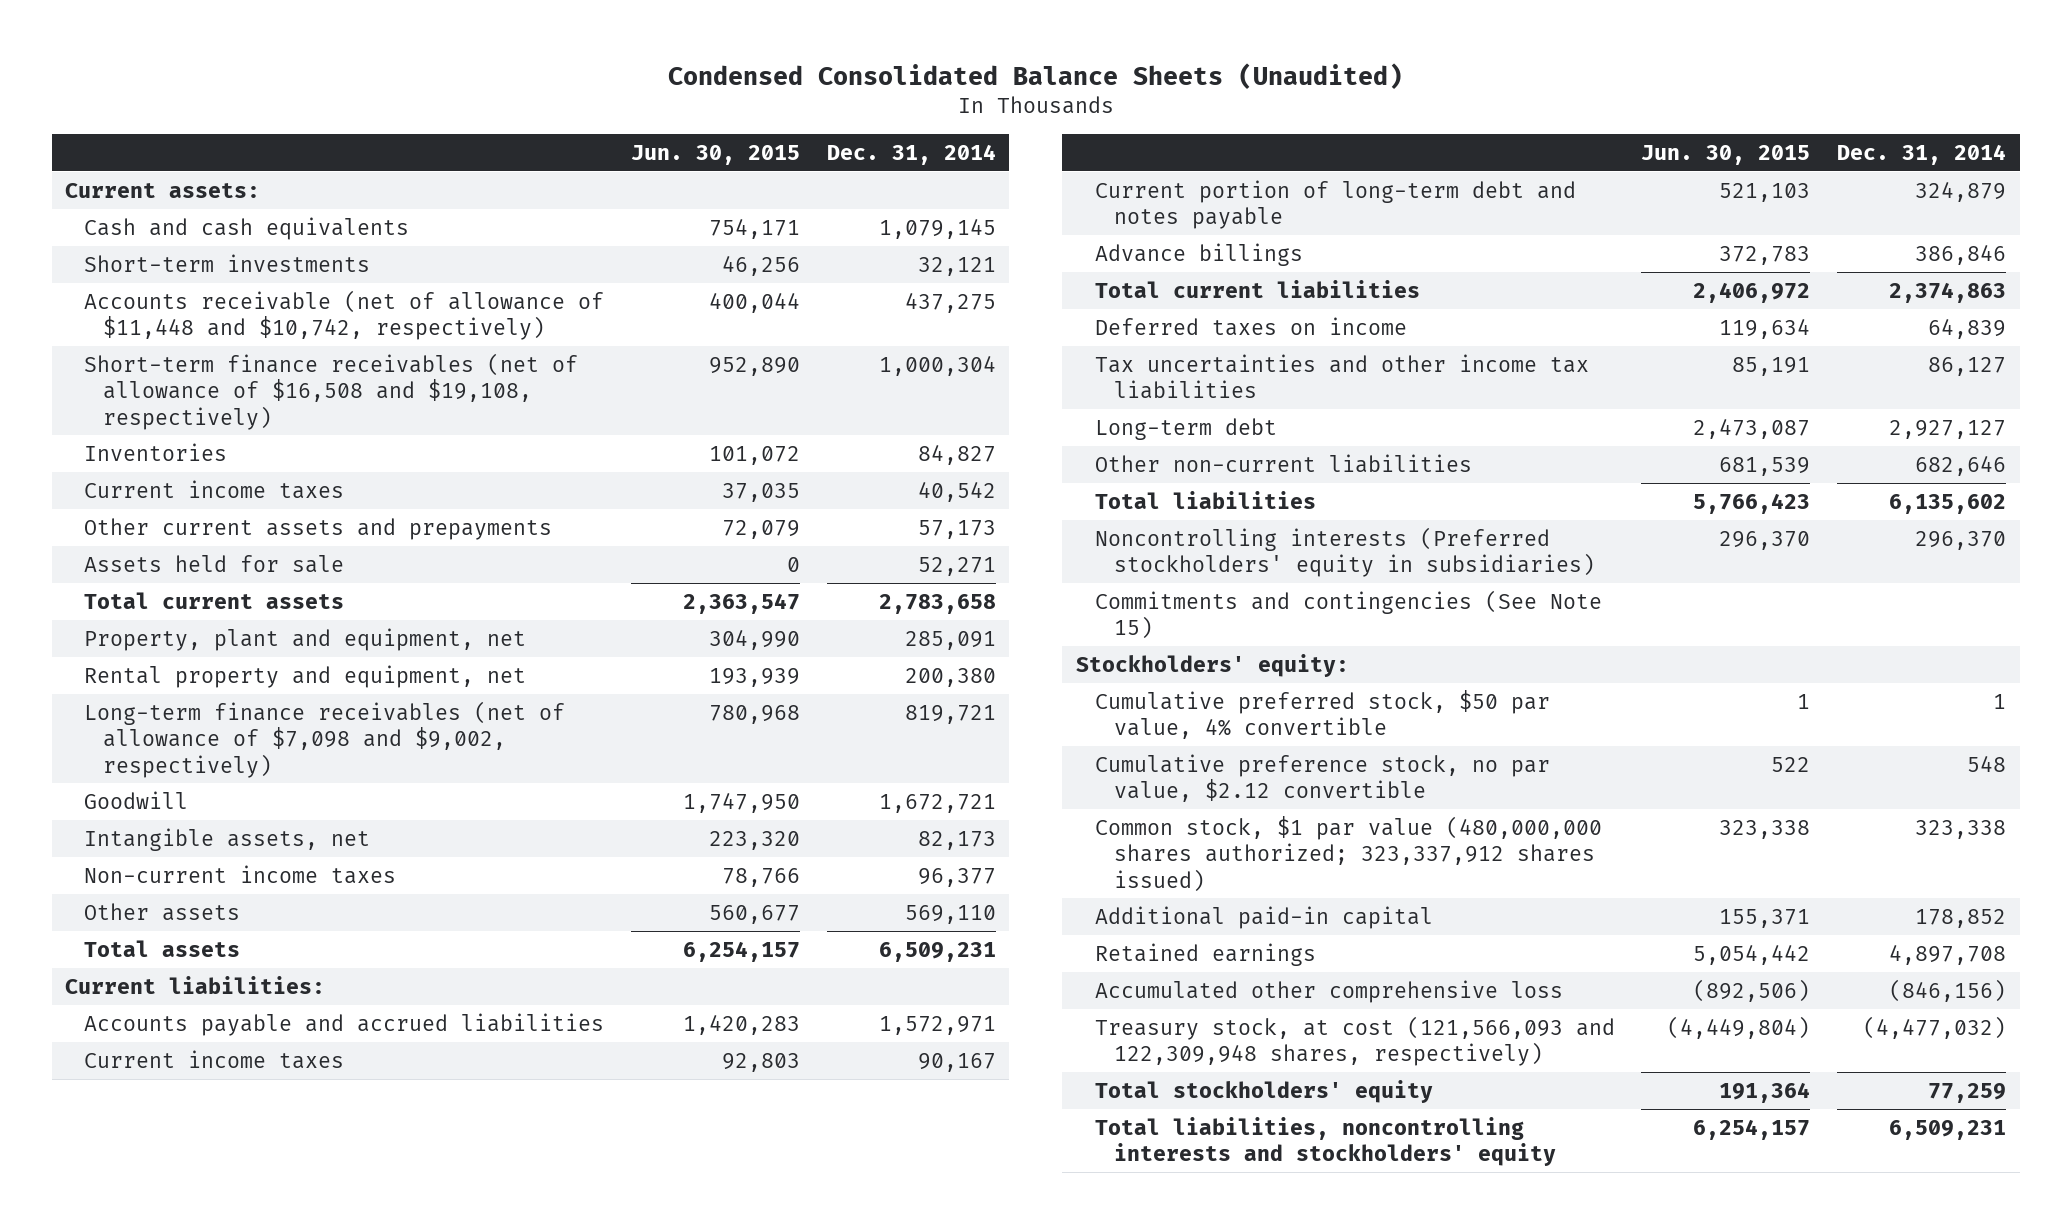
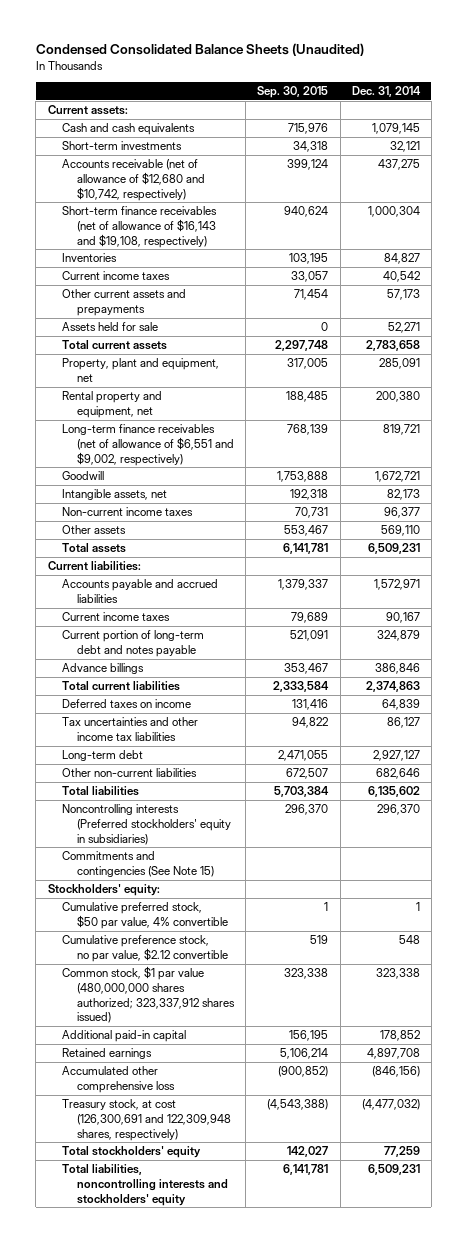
[630,145,800,166] Jun. 30, 2015 -> none
none -> [257,85,329,98] Sep. 30, 2015
[84,289,605,341] Accounts receivable (net of allowance of $11,448 and $10,742, respectively) -> [62,159,206,201] Accounts receivable (net of allowance of $12,680 and $10,742, respectively)
[84,352,579,430] Short-term finance receivables (net of allowance of $16,508 and $19,108, respectively) -> [62,206,218,248] Short-term finance receivables (net of allowance of $16,143 and $19,108, respectively)
[84,700,566,778] Long-term finance receivables (net of allowance of $7,098 and $9,002, respectively) -> [62,424,235,466] Long-term finance receivables (net of allowance of $6,551 and $9,002, respectively)
[1094,1015,1615,1067] Treasury stock, at cost (121,566,093 and 122,309,948 shares, respectively) -> [62,1099,232,1141] Treasury stock, at cost (126,300,691 and 122,309,948 shares, respectively)

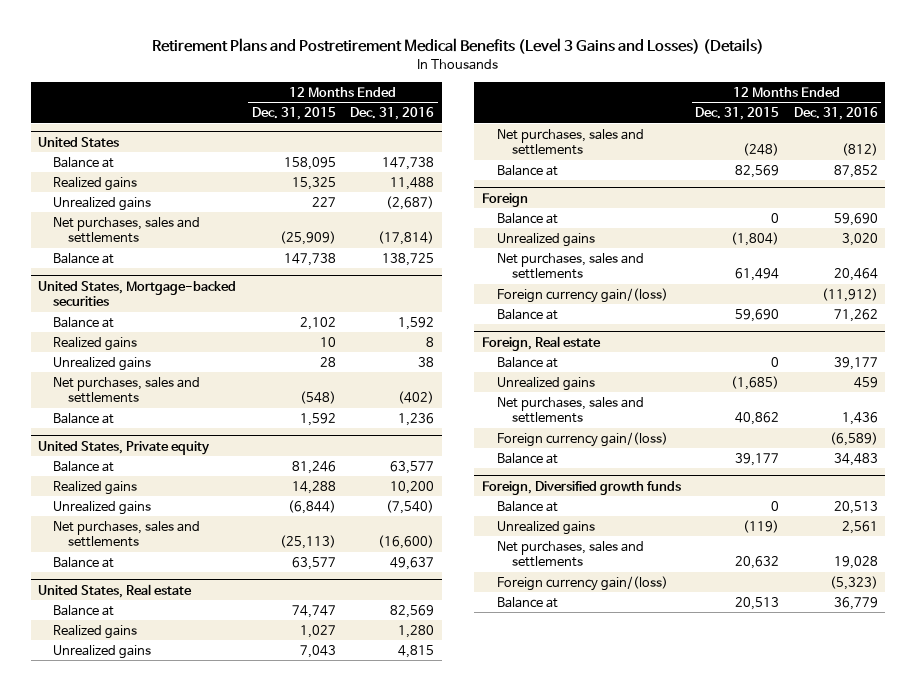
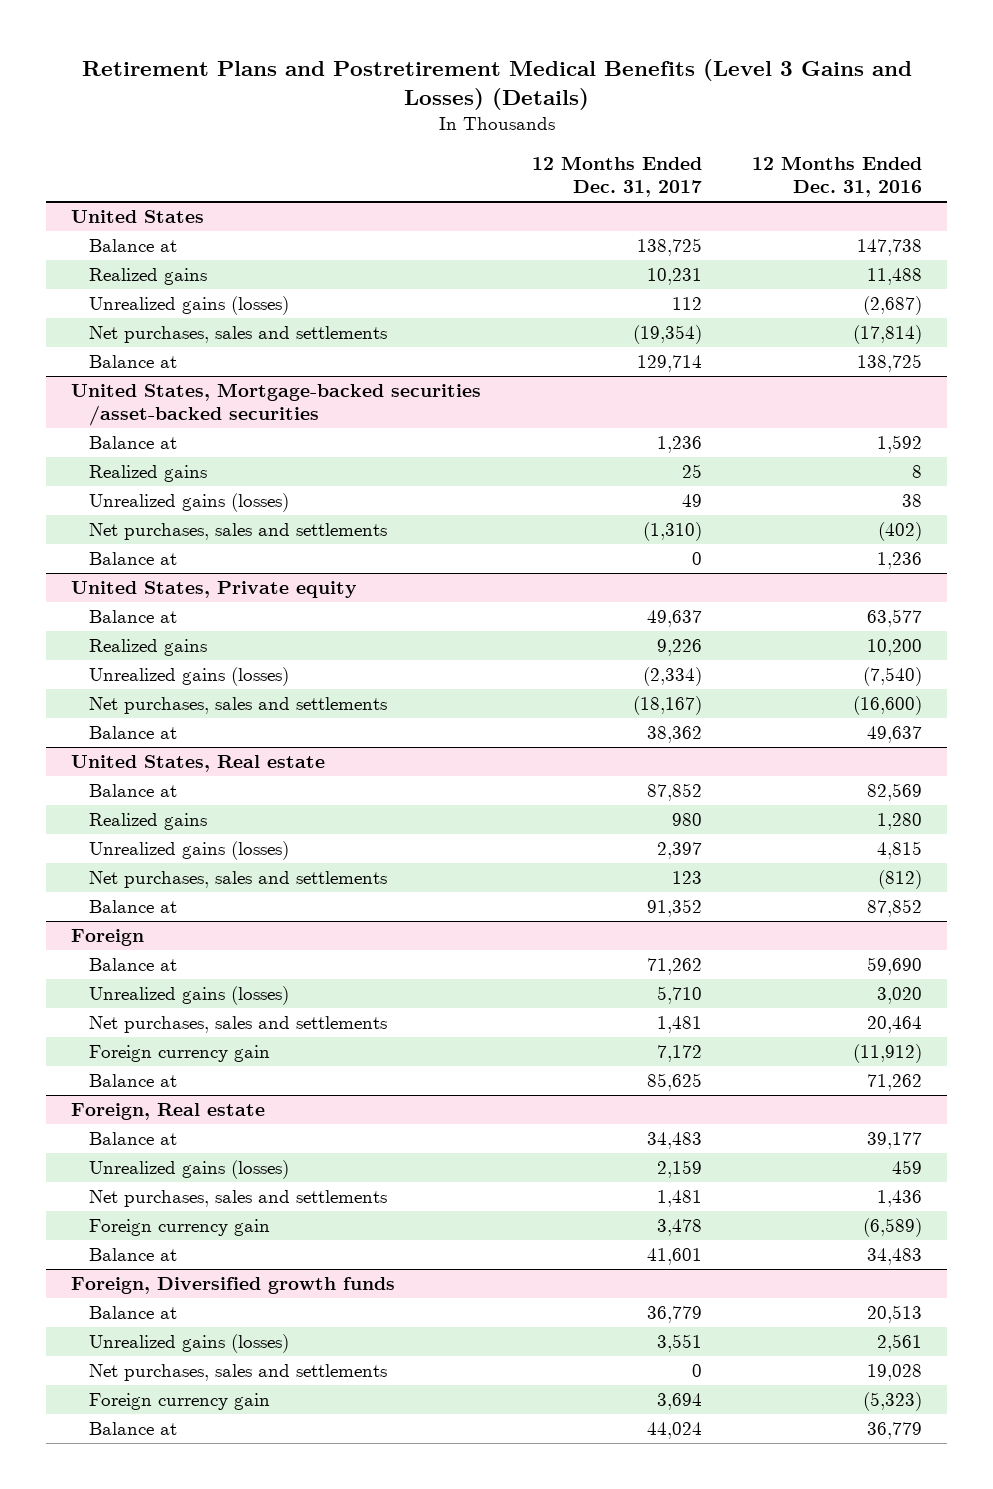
[251,107,336,121] Dec. 31, 2015 -> none
none -> [531,156,702,198] 12 Months Ended Dec. 31, 2017
[53,196,152,211] Unrealized gains -> [88,295,289,315] Unrealized gains (losses)
[38,280,237,307] United States, Mortgage-backed securities -> [71,382,482,426] United States, Mortgage-backed securities /asset-backed securities
[53,356,152,371] Unrealized gains -> [88,492,289,512] Unrealized gains (losses)
[53,500,152,515] Unrealized gains -> [88,666,289,686] Unrealized gains (losses)
[53,644,152,659] Unrealized gains -> [88,840,289,860] Unrealized gains (losses)
[496,232,595,247] Unrealized gains -> [88,985,289,1005] Unrealized gains (losses)
[496,287,668,303] Foreign currency gain/(loss) -> [88,1044,270,1062] Foreign currency gain
[496,376,595,391] Unrealized gains -> [88,1159,289,1179] Unrealized gains (losses)
[496,431,668,447] Foreign currency gain/(loss) -> [88,1218,270,1236] Foreign currency gain
[496,520,595,535] Unrealized gains -> [88,1333,289,1353] Unrealized gains (losses)
[496,575,668,591] Foreign currency gain/(loss) -> [88,1392,270,1410] Foreign currency gain

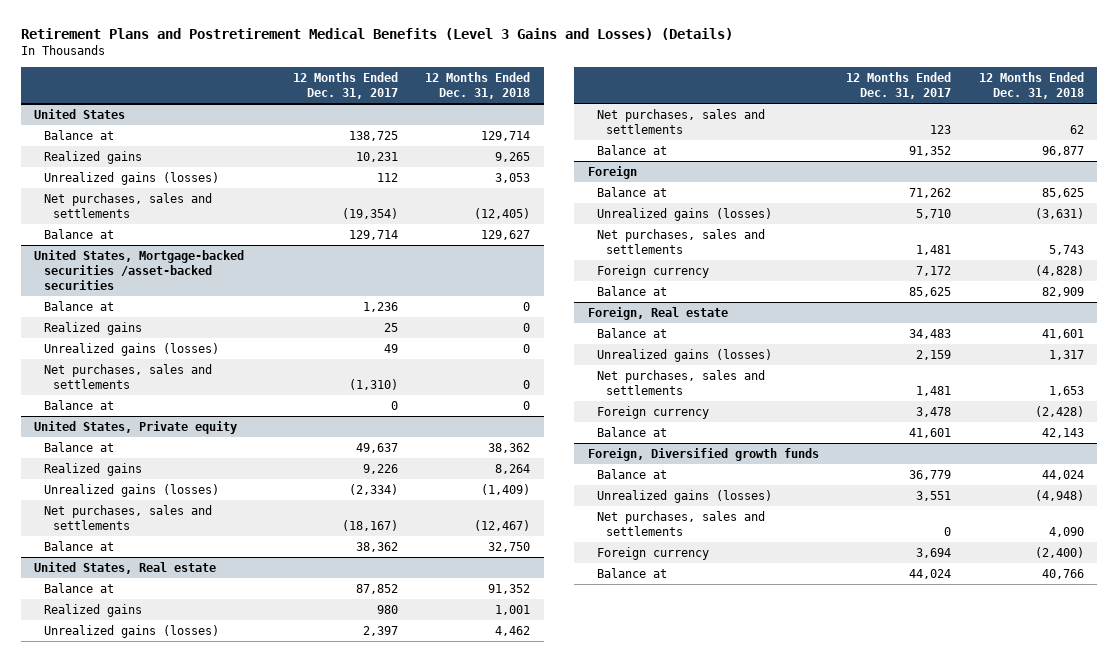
[751,156,922,198] 12 Months Ended Dec. 31, 2016 -> none
none -> [425,72,531,100] 12 Months Ended Dec. 31, 2018
[88,1044,270,1062] Foreign currency gain -> [596,265,709,279] Foreign currency
[88,1218,270,1236] Foreign currency gain -> [596,406,709,420] Foreign currency
[88,1392,270,1410] Foreign currency gain -> [596,547,709,561] Foreign currency

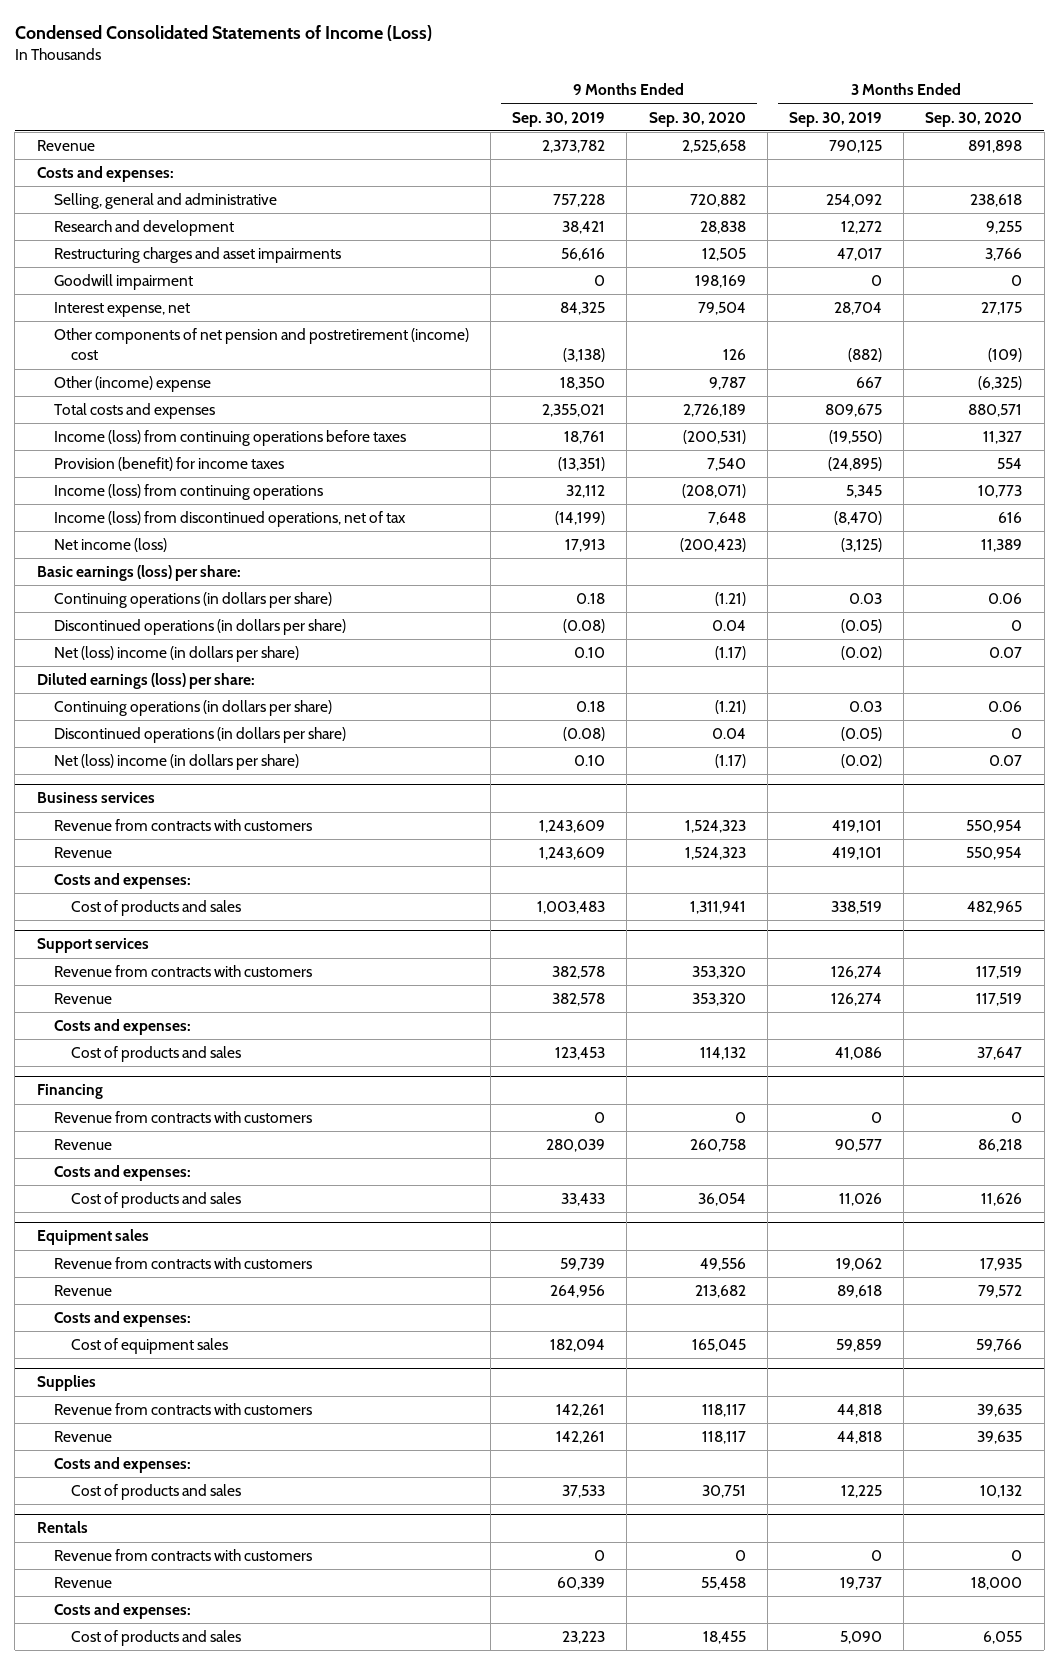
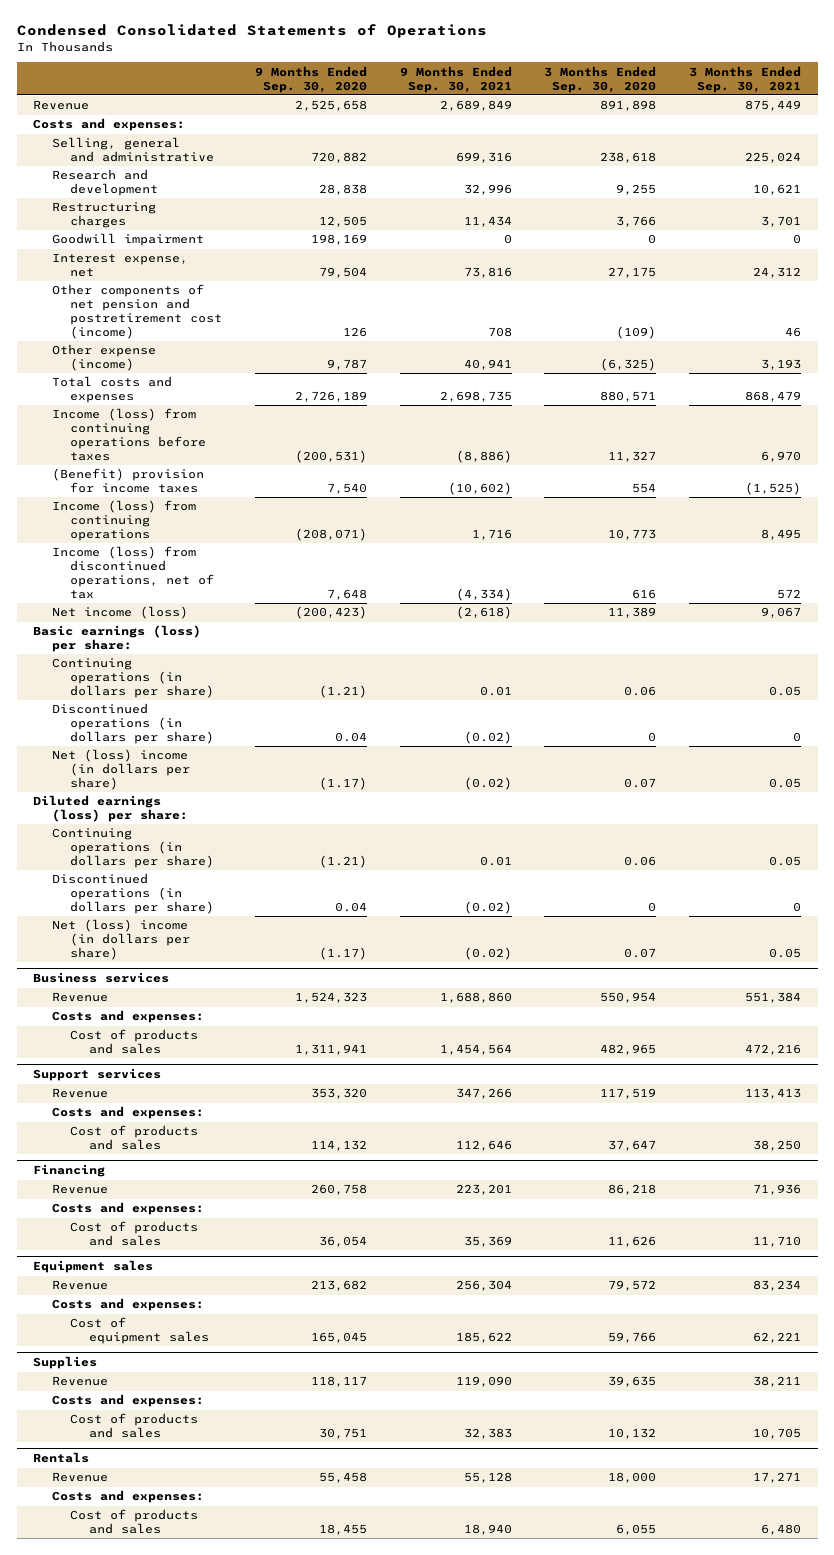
[14,25,432,42] Condensed Consolidated Statements of Income (Loss) -> [16,23,487,38] Condensed Consolidated Statements of Operations
[512,111,606,127] Sep. 30, 2019 -> none
[789,111,883,127] Sep. 30, 2019 -> none
none -> [399,65,512,93] 9 Months Ended Sep. 30, 2021
none -> [689,65,802,93] 3 Months Ended Sep. 30, 2021
[53,247,341,264] Restructuring charges and asset impairments -> [51,202,156,229] Restructuring charges
[53,328,469,361] Other components of net pension and postretirement (income) cost -> [51,284,223,339] Other components of net pension and postretirement cost (income)
[53,376,211,393] Other (income) expense -> [51,344,156,372] Other expense (income)
[53,457,284,472] Provision (benefit) for income taxes -> [51,468,204,494] (Benefit) provision for income taxes
[53,819,312,832] Revenue from contracts with customers -> none
[53,965,312,978] Revenue from contracts with customers -> none
[53,1111,312,1124] Revenue from contracts with customers -> none
[53,1257,312,1270] Revenue from contracts with customers -> none
[53,1403,312,1416] Revenue from contracts with customers -> none
[53,1549,312,1562] Revenue from contracts with customers -> none

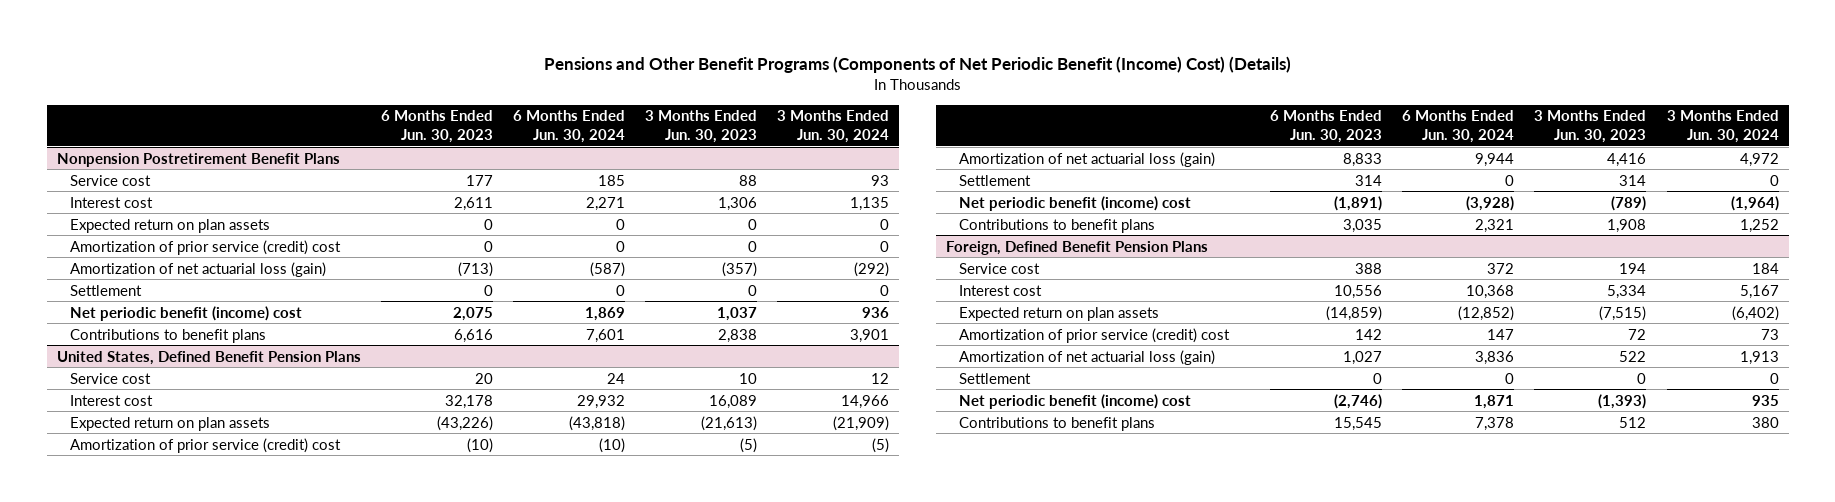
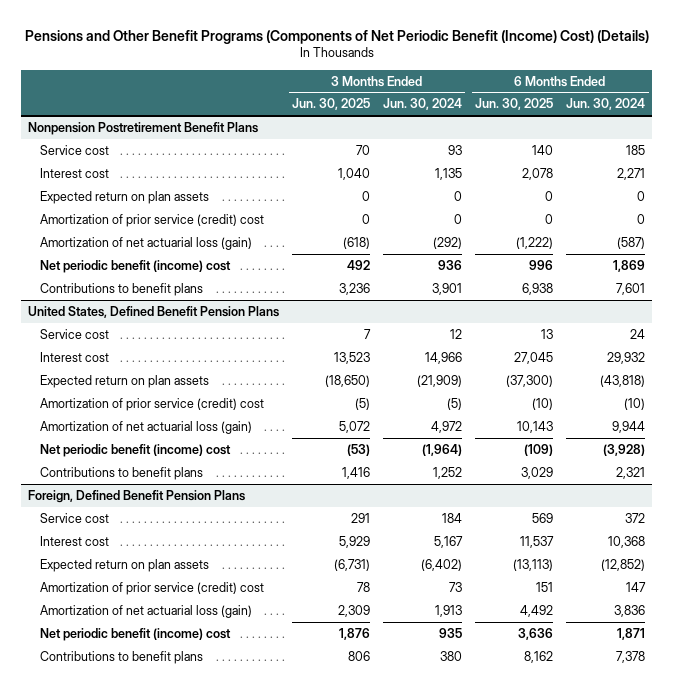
[381,110,494,144] 6 Months Ended Jun. 30, 2023 -> none
[645,110,758,144] 3 Months Ended Jun. 30, 2023 -> none
none -> [292,98,371,111] Jun. 30, 2025
none -> [475,98,554,111] Jun. 30, 2025
[69,284,142,296] Settlement -> none
[959,174,1032,186] Settlement -> none
[959,372,1032,384] Settlement -> none

